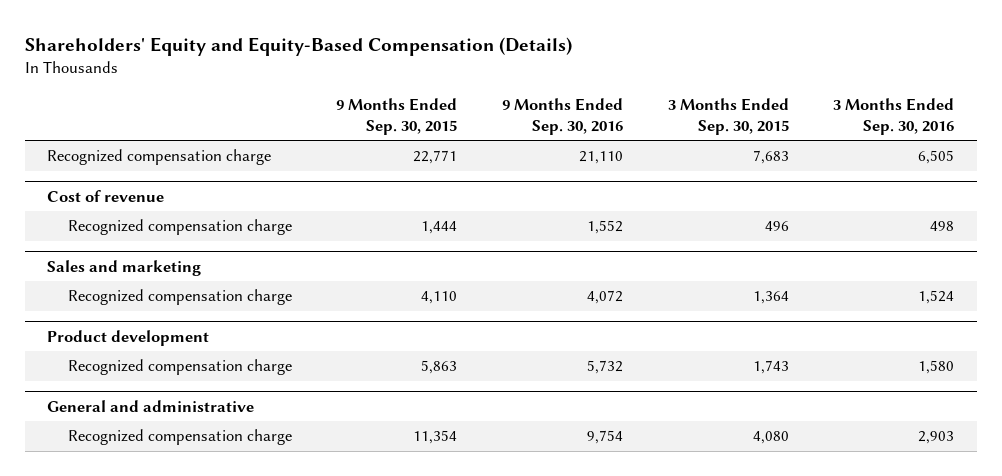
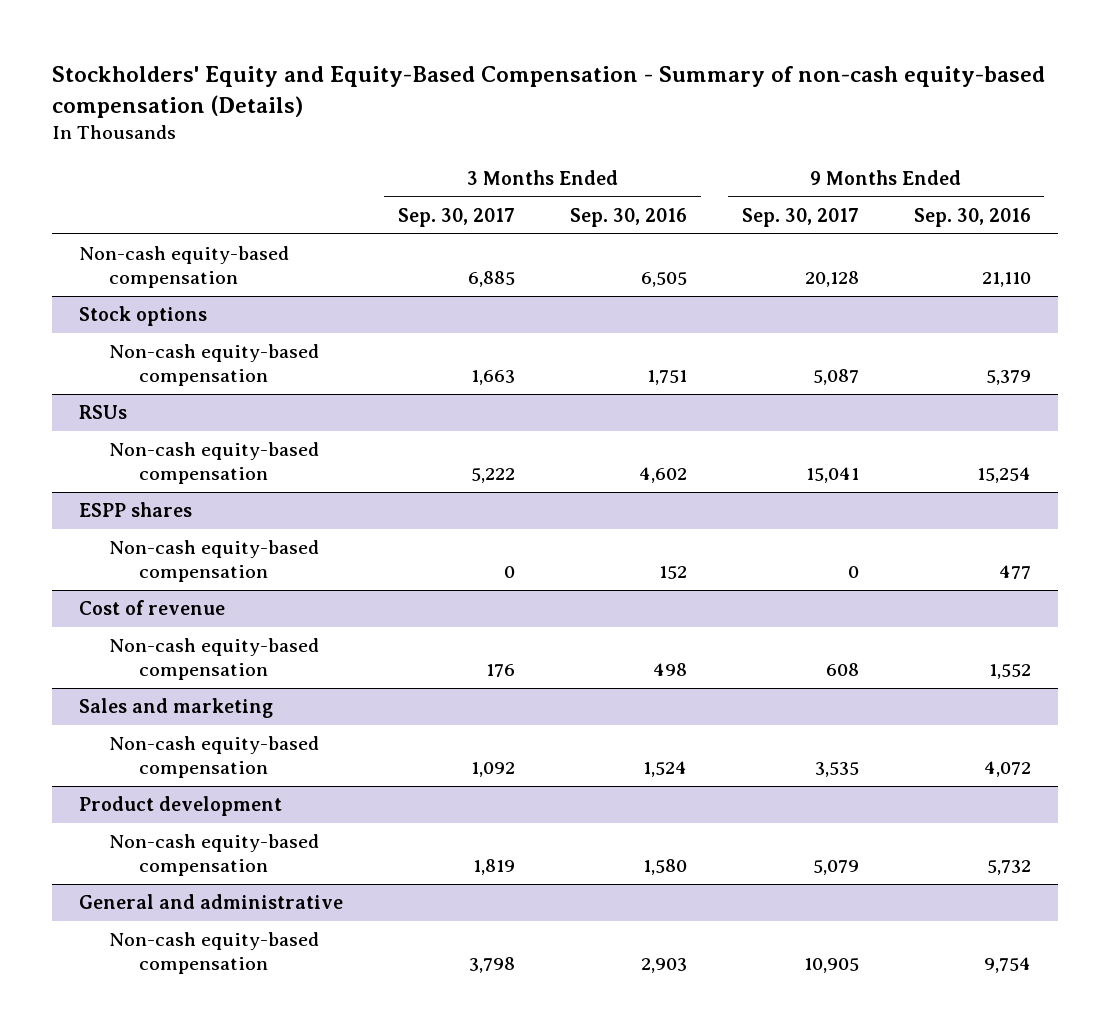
[24,36,572,56] Shareholders' Equity and Equity-Based Compensation (Details) -> [51,66,1045,118] Stockholders' Equity and Equity-Based Compensation - Summary of non-cash equity-based compensation (Details)
[336,97,458,136] 9 Months Ended Sep. 30, 2015 -> none
[667,97,789,136] 3 Months Ended Sep. 30, 2015 -> none
none -> [398,208,516,228] Sep. 30, 2017
none -> [741,208,859,228] Sep. 30, 2017
[47,149,272,166] Recognized compensation charge -> [79,246,290,289] Non-cash equity-based compensation
none -> [79,306,208,327] Stock options
none -> [109,344,320,387] Non-cash equity-based compensation
none -> [79,405,128,420] RSUs
none -> [109,442,320,485] Non-cash equity-based compensation
none -> [79,502,193,518] ESPP shares
none -> [109,540,320,583] Non-cash equity-based compensation
[67,219,292,236] Recognized compensation charge -> [109,638,320,681] Non-cash equity-based compensation
[67,289,292,306] Recognized compensation charge -> [109,736,320,779] Non-cash equity-based compensation
[67,359,292,376] Recognized compensation charge -> [109,834,320,877] Non-cash equity-based compensation
[67,429,292,446] Recognized compensation charge -> [109,932,320,975] Non-cash equity-based compensation

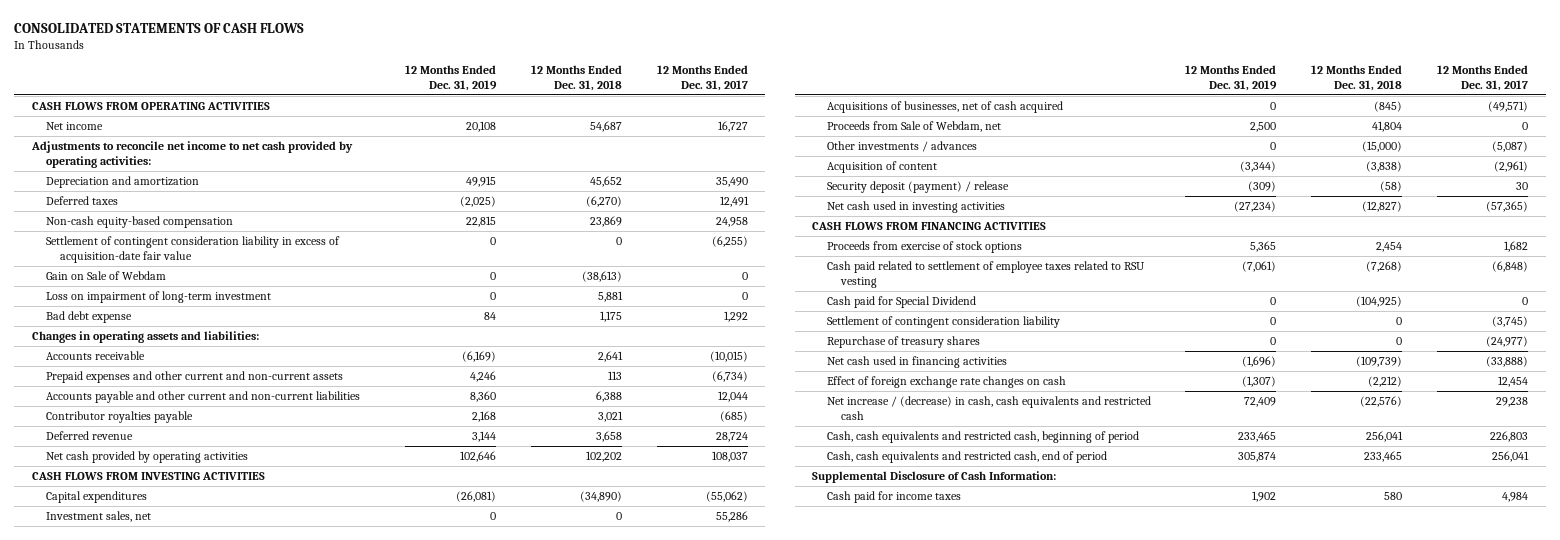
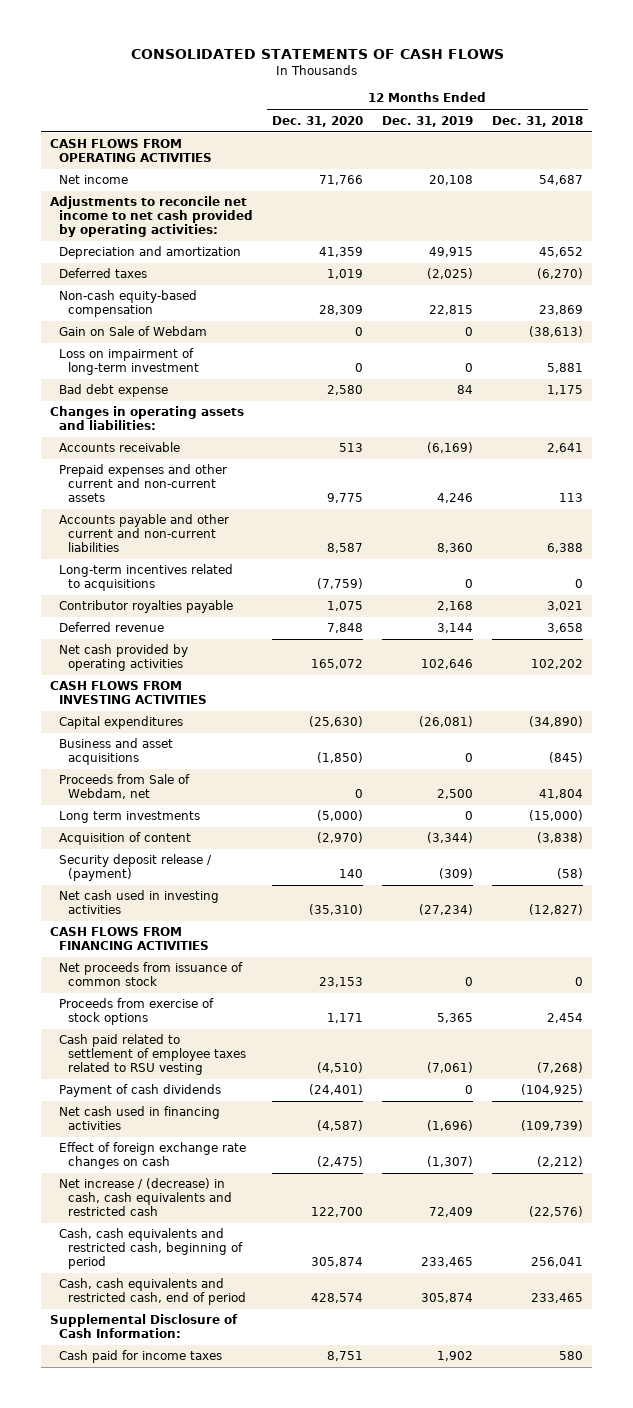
[656,65,748,92] 12 Months Ended Dec. 31, 2017 -> none
none -> [272,115,364,127] Dec. 31, 2020
[45,235,340,263] Settlement of contingent consideration liability in excess of acquisition-date fair value -> none
none -> [59,564,234,592] Long-term incentives related to acquisitions
[45,510,151,522] Investment sales, net -> none
[826,100,1063,113] Acquisitions of businesses, net of cash acquired -> [59,738,174,766] Business and asset acquisitions
[826,140,977,152] Other investments / advances -> [59,811,201,824] Long term investments
[826,180,1009,193] Security deposit (payment) / release -> [59,854,213,882] Security deposit release / (payment)
none -> [59,962,244,987] Net proceeds from issuance of common stock
[826,315,1060,328] Settlement of contingent consideration liability -> none
[826,335,980,348] Repurchase of treasury shares -> none
[826,295,976,308] Cash paid for Special Dividend -> [59,1084,222,1098] Payment of cash dividends

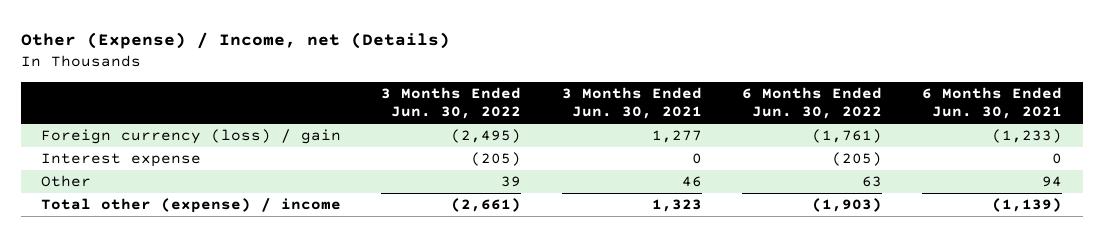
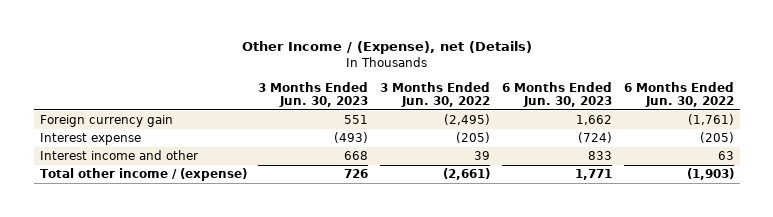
[20,31,450,49] Other (Expense) / Income, net (Details) -> [241,41,532,55] Other Income / (Expense), net (Details)
[561,87,702,120] 3 Months Ended Jun. 30, 2021 -> none
[922,87,1063,120] 6 Months Ended Jun. 30, 2021 -> none
none -> [258,81,369,108] 3 Months Ended Jun. 30, 2023
none -> [502,81,613,108] 6 Months Ended Jun. 30, 2023
[40,129,341,145] Foreign currency (loss) / gain -> [39,115,173,128] Foreign currency gain
[40,198,341,214] Total other (expense) / income -> none
none -> [39,150,198,161] Interest income and other
[40,175,91,188] Other -> [39,168,247,182] Total other income / (expense)
[501,176,522,188] 39 -> [443,168,491,181] (2,661)
[862,176,883,188] 63 -> [686,168,734,181] (1,903)

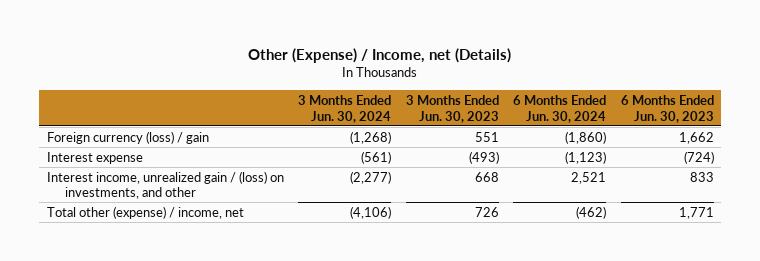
[241,41,532,55] Other Income / (Expense), net (Details) -> [248,47,512,63] Other (Expense) / Income, net (Details)
[380,81,491,108] 3 Months Ended Jun. 30, 2022 -> none
[623,81,734,108] 6 Months Ended Jun. 30, 2022 -> none
none -> [298,95,392,123] 3 Months Ended Jun. 30, 2024
none -> [513,95,607,123] 6 Months Ended Jun. 30, 2024
[39,115,173,128] Foreign currency gain -> [46,130,209,144] Foreign currency (loss) / gain
[39,150,198,161] Interest income and other -> [46,170,284,200] Interest income, unrealized gain / (loss) on investments, and other
[39,168,247,182] Total other income / (expense) -> [46,205,244,219] Total other (expense) / income, net

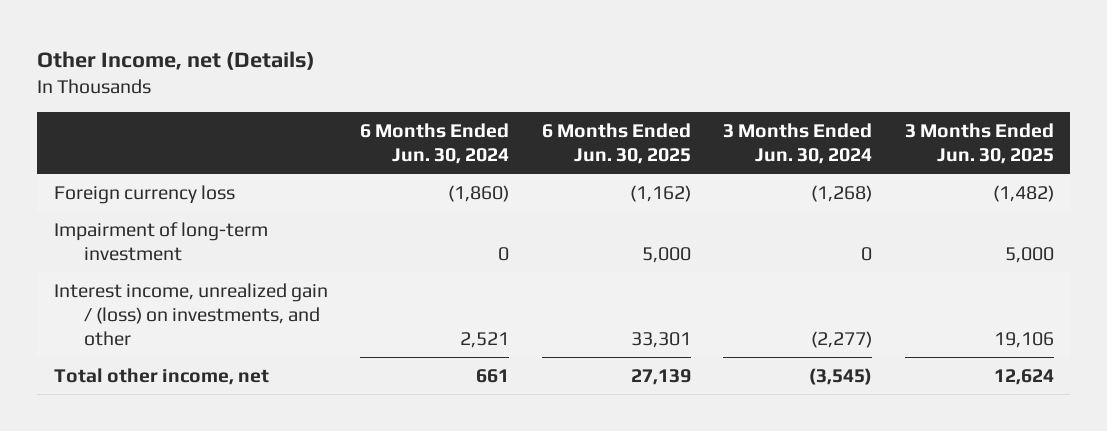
[248,47,512,63] Other (Expense) / Income, net (Details) -> [37,51,316,71] Other Income, net (Details)
[405,95,499,123] 3 Months Ended Jun. 30, 2023 -> none
[620,95,714,123] 6 Months Ended Jun. 30, 2023 -> none
none -> [541,123,691,165] 6 Months Ended Jun. 30, 2025
none -> [904,123,1054,165] 3 Months Ended Jun. 30, 2025
[46,151,143,164] Interest expense -> none
[46,130,209,144] Foreign currency (loss) / gain -> [53,184,235,204] Foreign currency loss
none -> [53,221,268,261] Impairment of long-term investment
[46,205,244,219] Total other (expense) / income, net -> [53,367,269,385] Total other income, net
[350,205,392,219] (4,106) -> [809,367,873,385] (3,545)
[576,205,607,219] (462) -> [476,368,510,383] 661

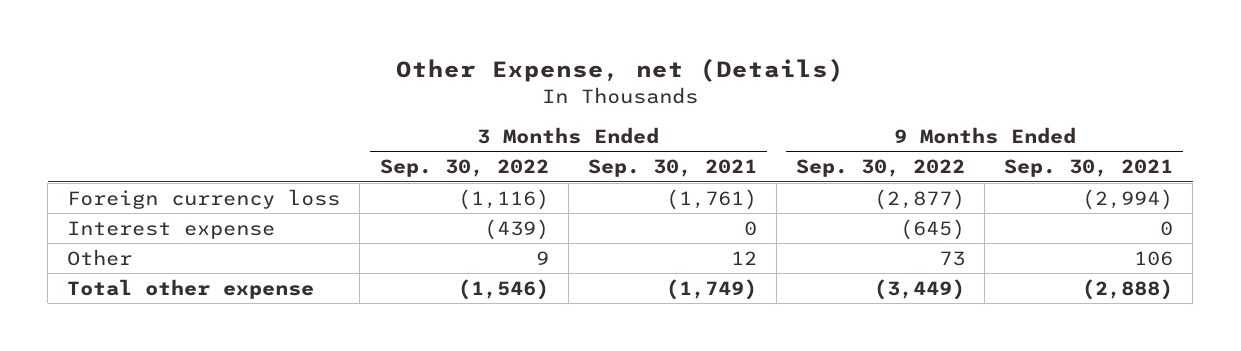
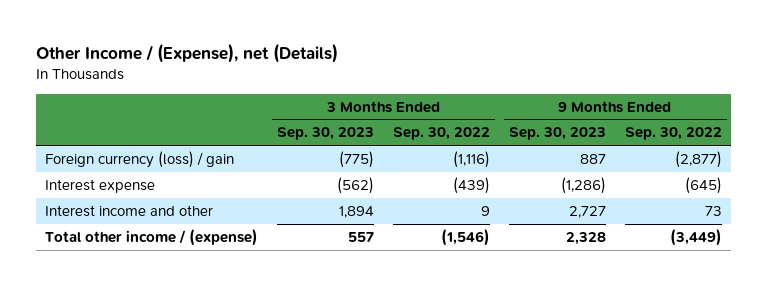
[396,58,845,83] Other Expense, net (Details) -> [35,42,338,63] Other Income / (Expense), net (Details)
[587,159,757,178] Sep. 30, 2021 -> none
[1004,159,1174,178] Sep. 30, 2021 -> none
none -> [277,127,375,141] Sep. 30, 2023
none -> [508,127,606,141] Sep. 30, 2023
[67,188,341,209] Foreign currency loss -> [45,150,235,168] Foreign currency (loss) / gain
[67,278,315,299] Total other expense -> none
none -> [45,204,214,217] Interest income and other
[67,248,133,266] Other -> [45,228,259,246] Total other income / (expense)
[535,250,549,265] 9 -> [441,228,491,246] (1,546)
[939,250,966,266] 73 -> [669,228,722,246] (3,449)

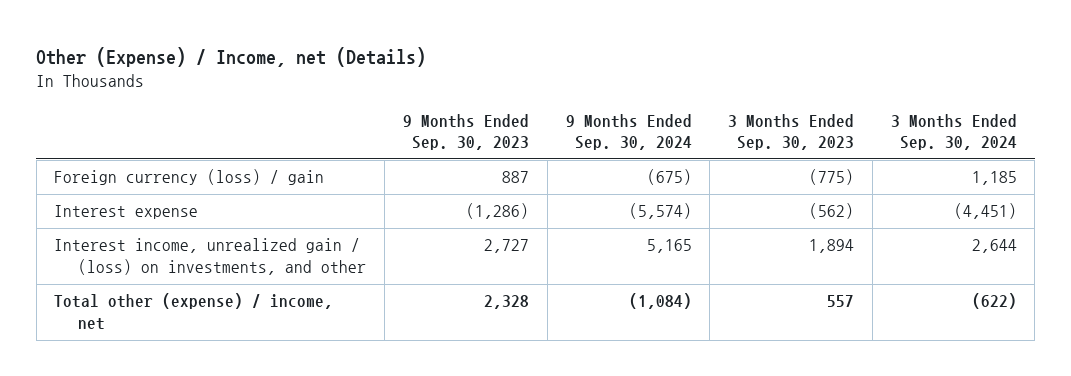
[35,42,338,63] Other Income / (Expense), net (Details) -> [36,46,427,67] Other (Expense) / Income, net (Details)
[393,127,491,141] Sep. 30, 2022 -> none
[624,127,722,141] Sep. 30, 2022 -> none
none -> [565,113,692,151] 9 Months Ended Sep. 30, 2024
none -> [890,113,1017,151] 3 Months Ended Sep. 30, 2024
[45,204,214,217] Interest income and other -> [54,238,367,276] Interest income, unrealized gain / (loss) on investments, and other
[45,228,259,246] Total other income / (expense) -> [54,293,334,331] Total other (expense) / income, net

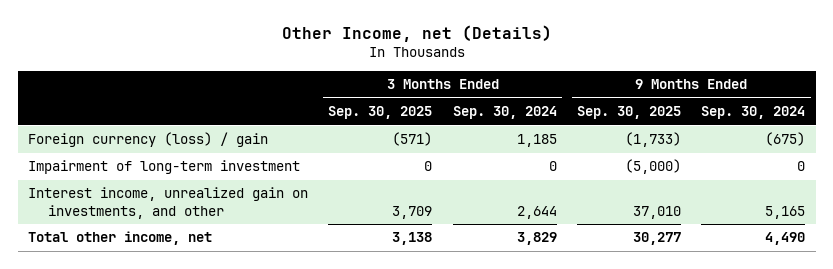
[36,46,427,67] Other (Expense) / Income, net (Details) -> [281,24,552,42] Other Income, net (Details)
[402,113,529,151] 9 Months Ended Sep. 30, 2023 -> none
[728,113,855,151] 3 Months Ended Sep. 30, 2023 -> none
none -> [328,106,433,120] Sep. 30, 2025
none -> [577,106,682,120] Sep. 30, 2025
[54,205,199,220] Interest expense -> none
none -> [28,160,301,175] Impairment of long-term investment
[54,238,367,276] Interest income, unrealized gain / (loss) on investments, and other -> [28,187,309,219] Interest income, unrealized gain on investments, and other
[54,293,334,331] Total other (expense) / income, net -> [28,231,213,246] Total other income, net
[628,293,692,310] (1,084) -> [765,232,806,246] 4,490
[971,293,1017,310] (622) -> [516,232,557,246] 3,829

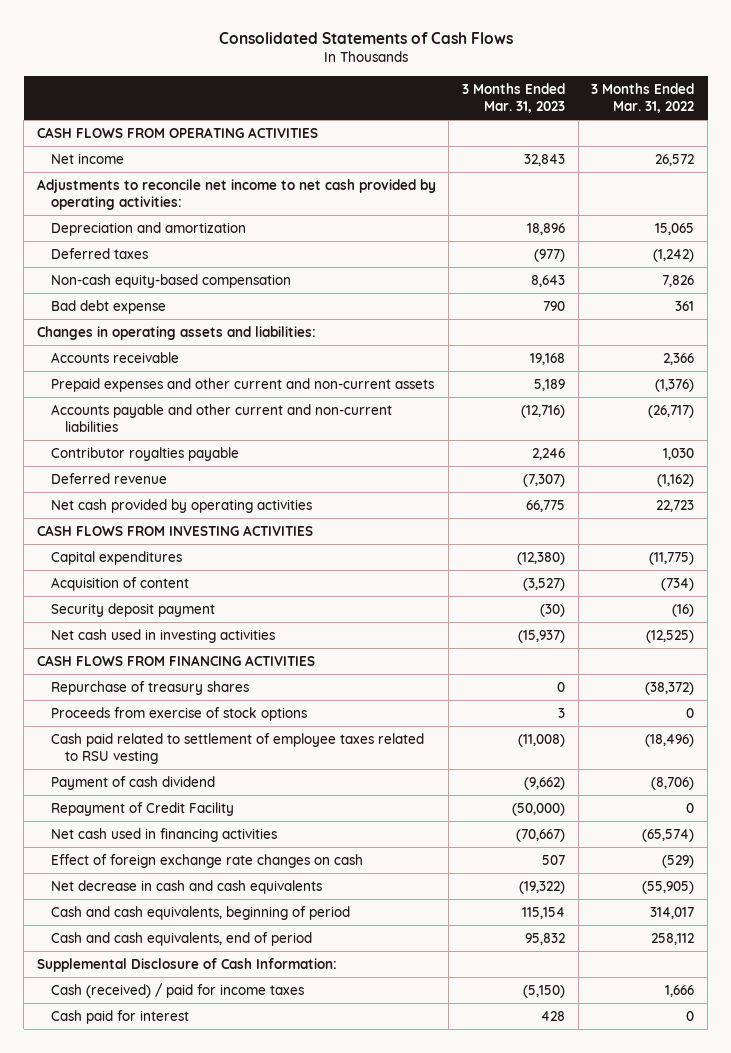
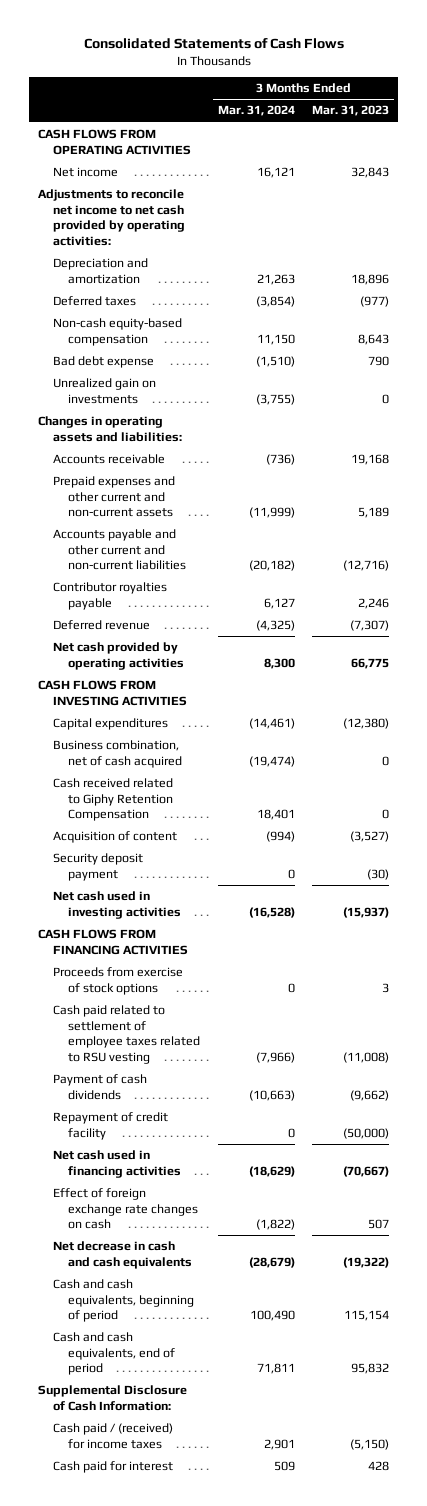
[591,82,695,113] 3 Months Ended Mar. 31, 2022 -> none
none -> [217,105,295,117] Mar. 31, 2024
none -> [52,378,156,404] Unrealized gain on investments
none -> [52,740,183,768] Business combination, net of cash acquired
none -> [52,778,174,822] Cash received related to Giphy Retention Compensation
[50,680,249,695] Repurchase of treasury shares -> none
[50,775,215,790] Payment of cash dividend -> [52,1074,147,1100] Payment of cash dividends
[50,801,234,816] Repayment of Credit Facility -> [52,1112,168,1140] Repayment of credit facility
[50,982,304,998] Cash (received) / paid for income taxes -> [52,1423,173,1449] Cash paid / (received) for income taxes

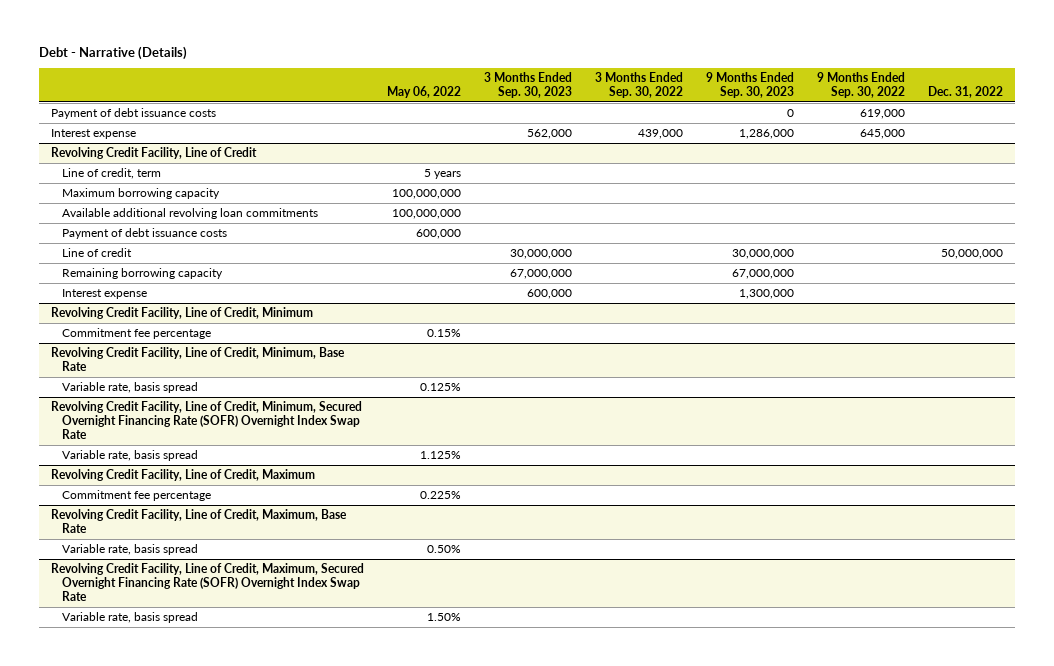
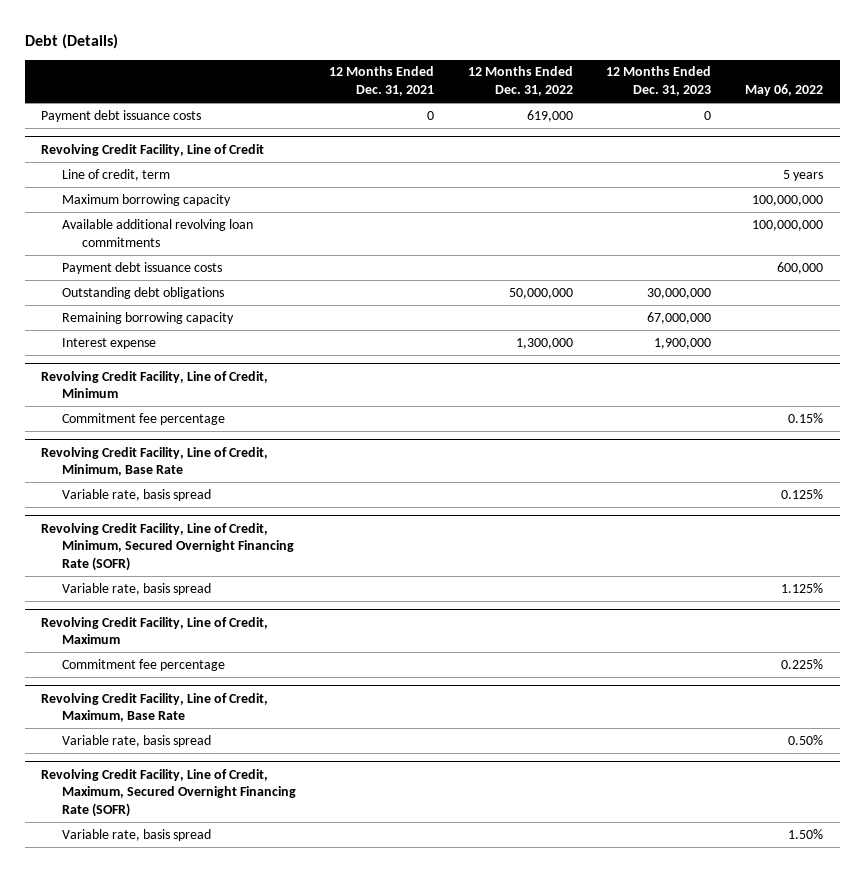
[38,45,187,60] Debt - Narrative (Details) -> [24,33,118,49] Debt (Details)
[483,72,572,98] 3 Months Ended Sep. 30, 2023 -> none
[594,72,683,98] 3 Months Ended Sep. 30, 2022 -> none
[706,72,795,98] 9 Months Ended Sep. 30, 2023 -> none
[817,72,906,98] 9 Months Ended Sep. 30, 2022 -> none
[928,85,1004,98] Dec. 31, 2022 -> none
none -> [329,66,435,97] 12 Months Ended Dec. 31, 2021
none -> [467,66,573,97] 12 Months Ended Dec. 31, 2022
none -> [606,66,712,97] 12 Months Ended Dec. 31, 2023
[50,129,136,140] Interest expense -> none
[50,108,216,120] Payment of debt issuance costs -> [41,109,202,122] Payment debt issuance costs
[61,248,132,258] Line of credit -> none
[61,228,227,240] Payment of debt issuance costs -> [61,261,222,274] Payment debt issuance costs
none -> [61,286,224,299] Outstanding debt obligations
[50,401,362,439] Revolving Credit Facility, Line of Credit, Minimum, Secured Overnight Financing Rate (SOFR) Overnight Index Swap Rate -> [41,522,294,572] Revolving Credit Facility, Line of Credit, Minimum, Secured Overnight Financing Rate (SOFR)
[50,563,364,601] Revolving Credit Facility, Line of Credit, Maximum, Secured Overnight Financing Rate (SOFR) Overnight Index Swap Rate -> [41,768,296,818] Revolving Credit Facility, Line of Credit, Maximum, Secured Overnight Financing Rate (SOFR)

